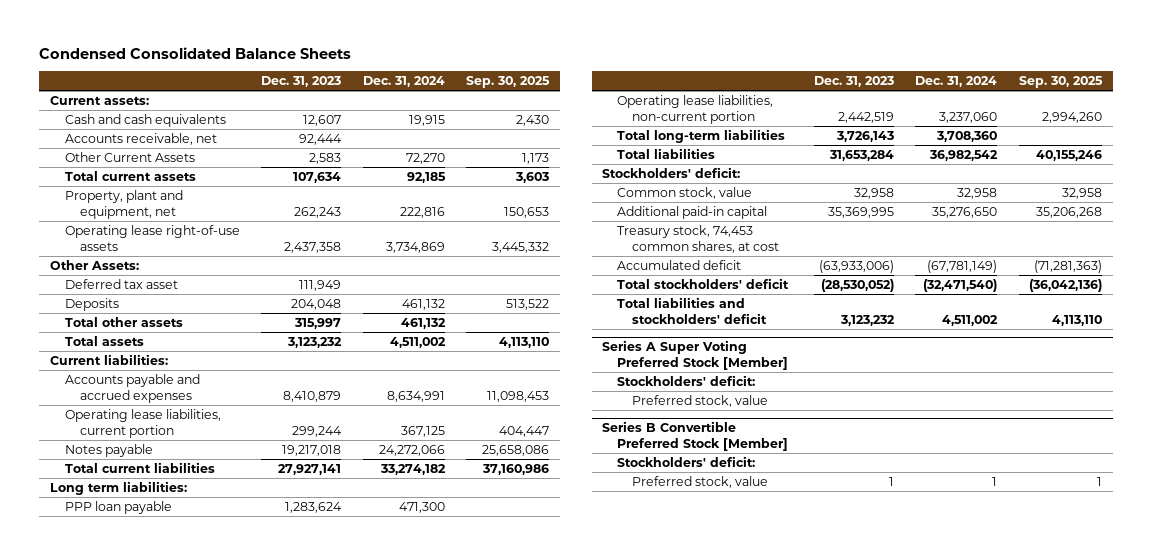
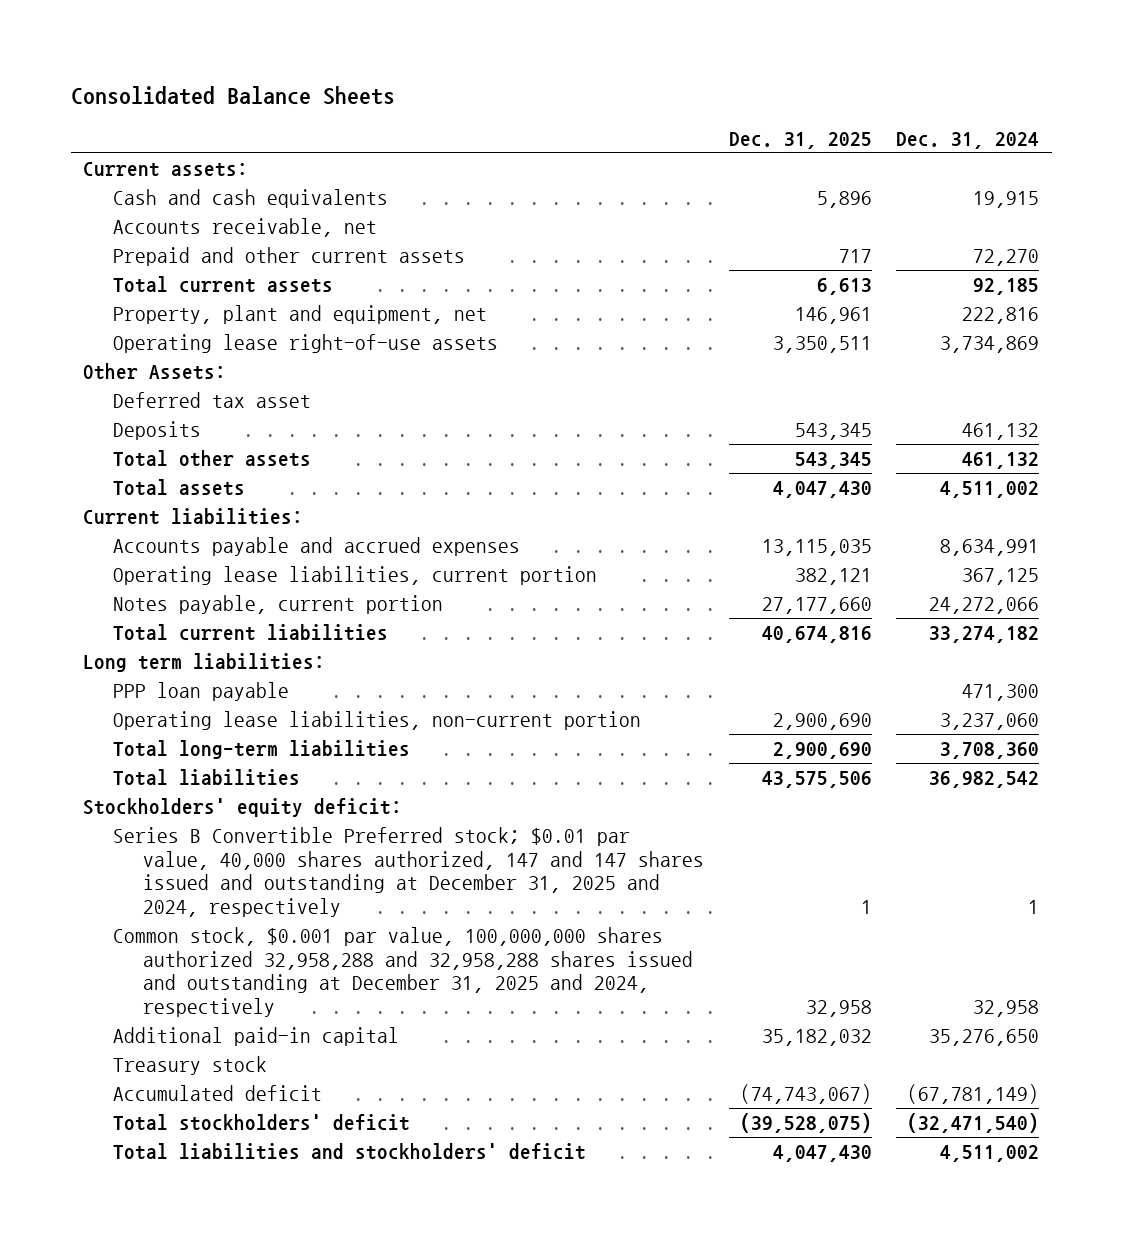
[39,46,352,59] Condensed Consolidated Balance Sheets -> [70,85,395,105] Consolidated Balance Sheets
[261,76,342,88] Dec. 31, 2023 -> none
[466,76,551,89] Sep. 30, 2025 -> none
none -> [728,131,872,149] Dec. 31, 2025
[64,151,195,162] Other Current Assets -> [113,247,466,267] Prepaid and other current assets
[64,443,153,457] Notes payable -> [113,595,444,615] Notes payable, current portion
[602,166,741,178] Stockholders' deficit: -> [83,798,403,818] Stockholders' equity deficit:
none -> [113,827,704,918] Series B Convertible Preferred stock; $0.01 par value, 40,000 shares authorized, 147 and 147 shares issued and outstanding at December 31, 2025 and 2024, respectively
[617,186,753,199] Common stock, value -> [113,927,693,1018] Common stock, $0.001 par value, 100,000,000 shares authorized 32,958,288 and 32,958,288 shares issued and outstanding at December 31, 2025 and 2024, respectively
[617,224,780,253] Treasury stock, 74,453 common shares, at cost -> [113,1056,268,1076] Treasury stock
[602,339,789,371] Series A Super Voting Preferred Stock [Member] -> none
[617,374,756,386] Stockholders' deficit: -> none
[632,394,769,407] Preferred stock, value -> none
[602,420,789,452] Series B Convertible Preferred Stock [Member] -> none
[617,455,756,467] Stockholders' deficit: -> none
[632,475,769,488] Preferred stock, value -> none

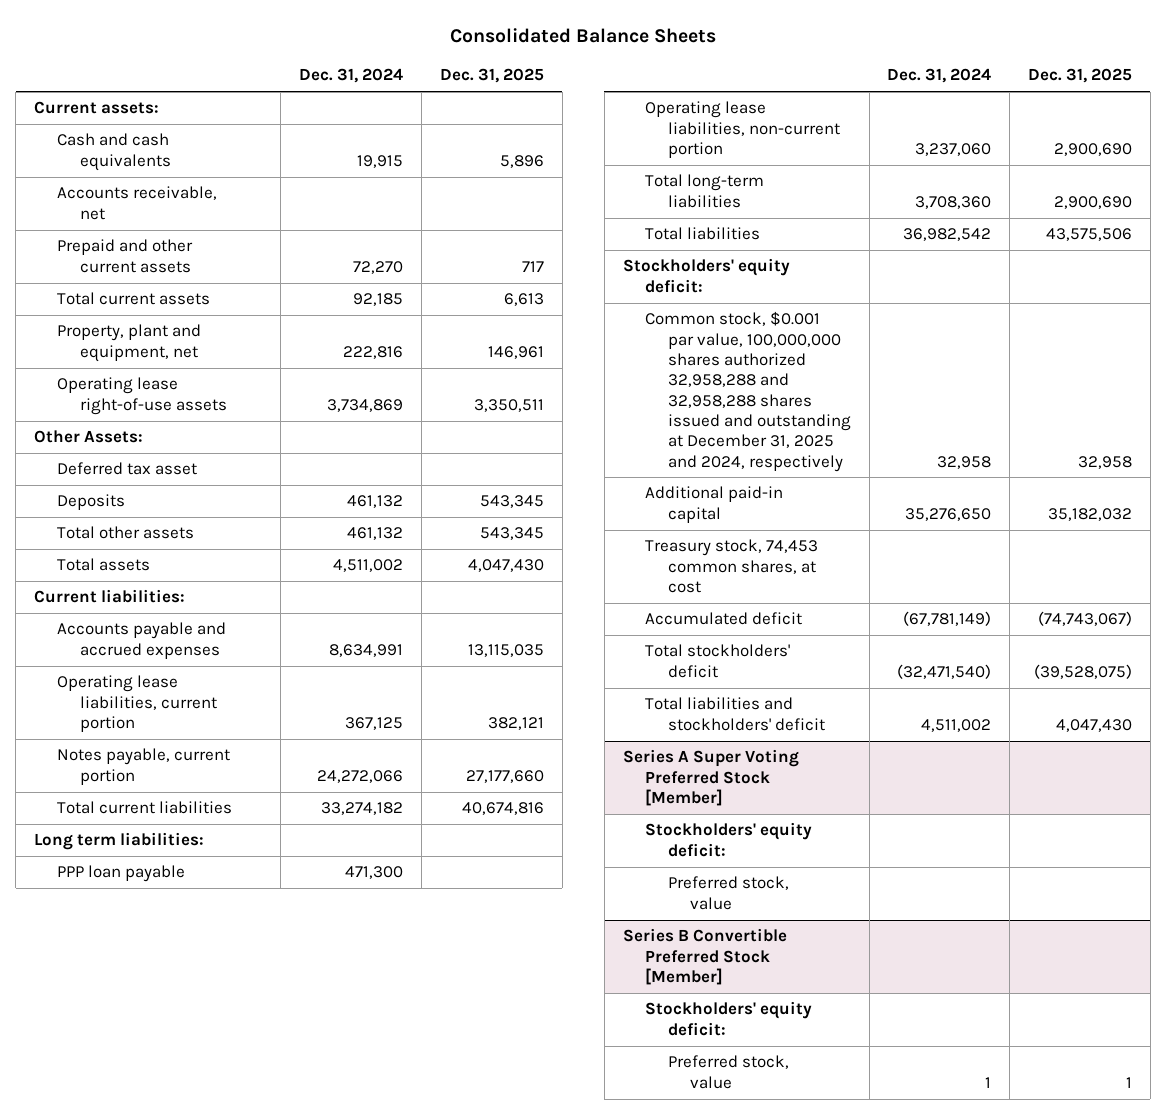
[113,827,704,918] Series B Convertible Preferred stock; $0.01 par value, 40,000 shares authorized, 147 and 147 shares issued and outstanding at December 31, 2025 and 2024, respectively -> none
[113,1056,268,1076] Treasury stock -> [645,539,819,594] Treasury stock, 74,453 common shares, at cost
none -> [622,749,799,807] Series A Super Voting Preferred Stock [Member]
none -> [645,822,813,857] Stockholders' equity deficit:
none -> [667,876,789,910] Preferred stock, value
none -> [622,928,787,986] Series B Convertible Preferred Stock [Member]
none -> [645,1001,813,1036] Stockholders' equity deficit:
none -> [667,1055,789,1089] Preferred stock, value

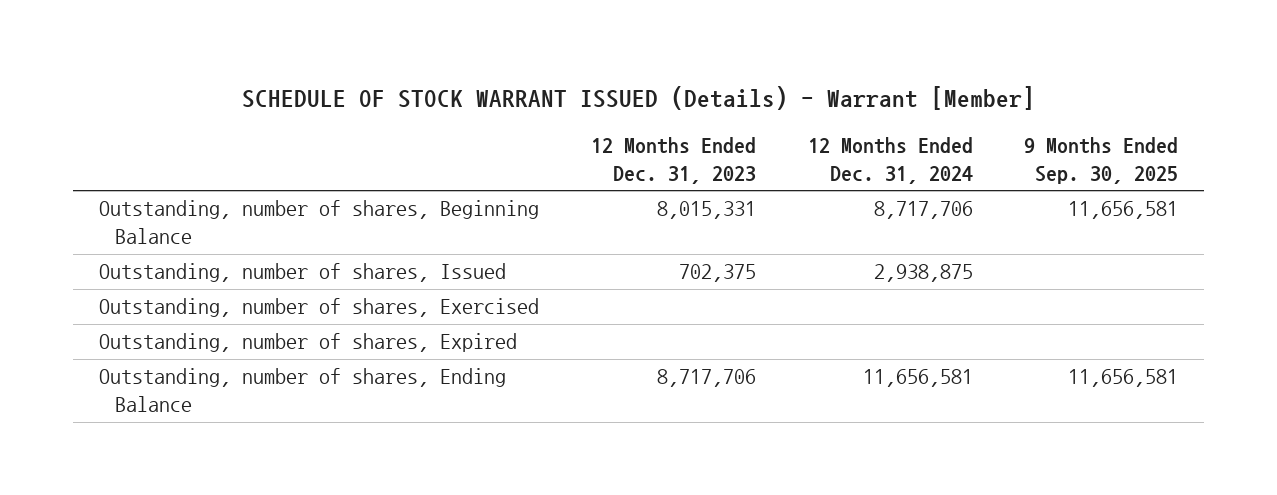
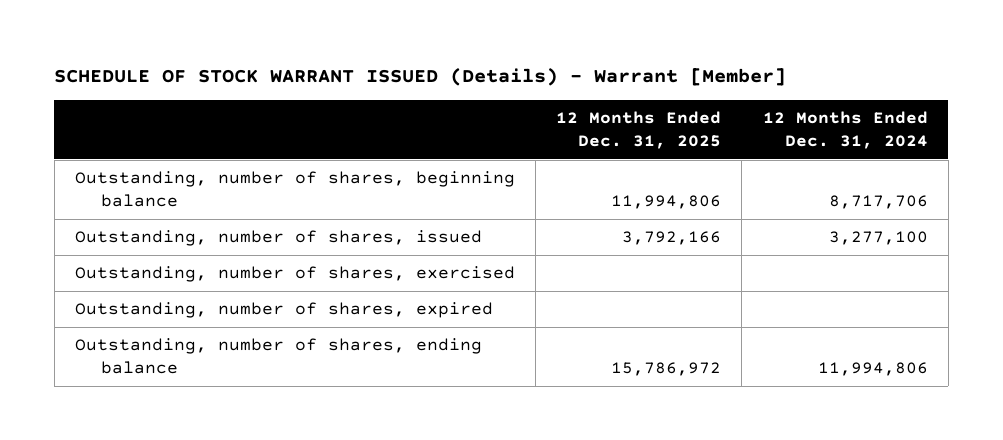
[590,137,756,184] 12 Months Ended Dec. 31, 2023 -> none
[1024,137,1179,184] 9 Months Ended Sep. 30, 2025 -> none
none -> [556,111,722,149] 12 Months Ended Dec. 31, 2025
[99,200,540,244] Outstanding, number of shares, Beginning Balance -> [74,171,515,207] Outstanding, number of shares, beginning balance
[99,263,507,283] Outstanding, number of shares, Issued -> [74,230,482,247] Outstanding, number of shares, issued
[873,264,973,283] 2,938,875 -> [828,231,928,246] 3,277,100
[99,298,540,318] Outstanding, number of shares, Exercised -> [74,266,515,283] Outstanding, number of shares, exercised
[99,333,518,353] Outstanding, number of shares, Expired -> [74,302,493,319] Outstanding, number of shares, expired
[99,368,507,412] Outstanding, number of shares, Ending Balance -> [74,338,482,374] Outstanding, number of shares, ending balance
[862,369,973,388] 11,656,581 -> [817,361,928,376] 11,994,806

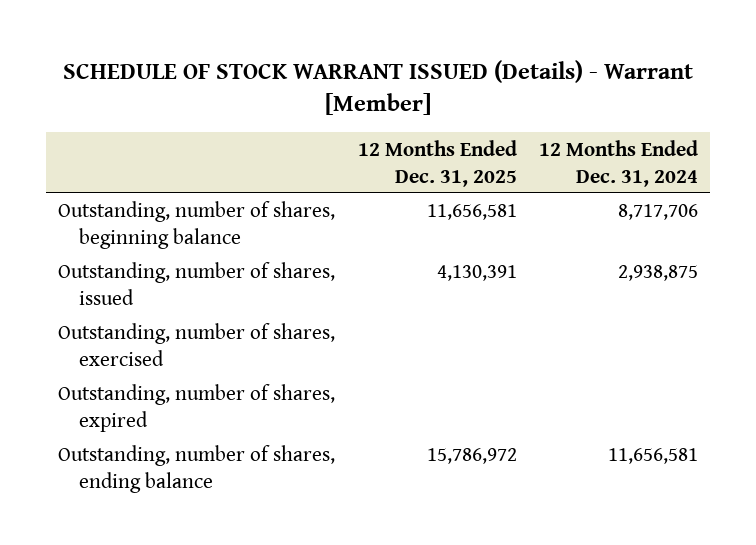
[611,194,722,209] 11,994,806 -> [426,204,517,221] 11,656,581
[622,231,722,246] 3,792,166 -> [436,265,517,282] 4,130,391
[828,231,928,246] 3,277,100 -> [618,265,699,282] 2,938,875
[817,361,928,376] 11,994,806 -> [608,448,699,465] 11,656,581

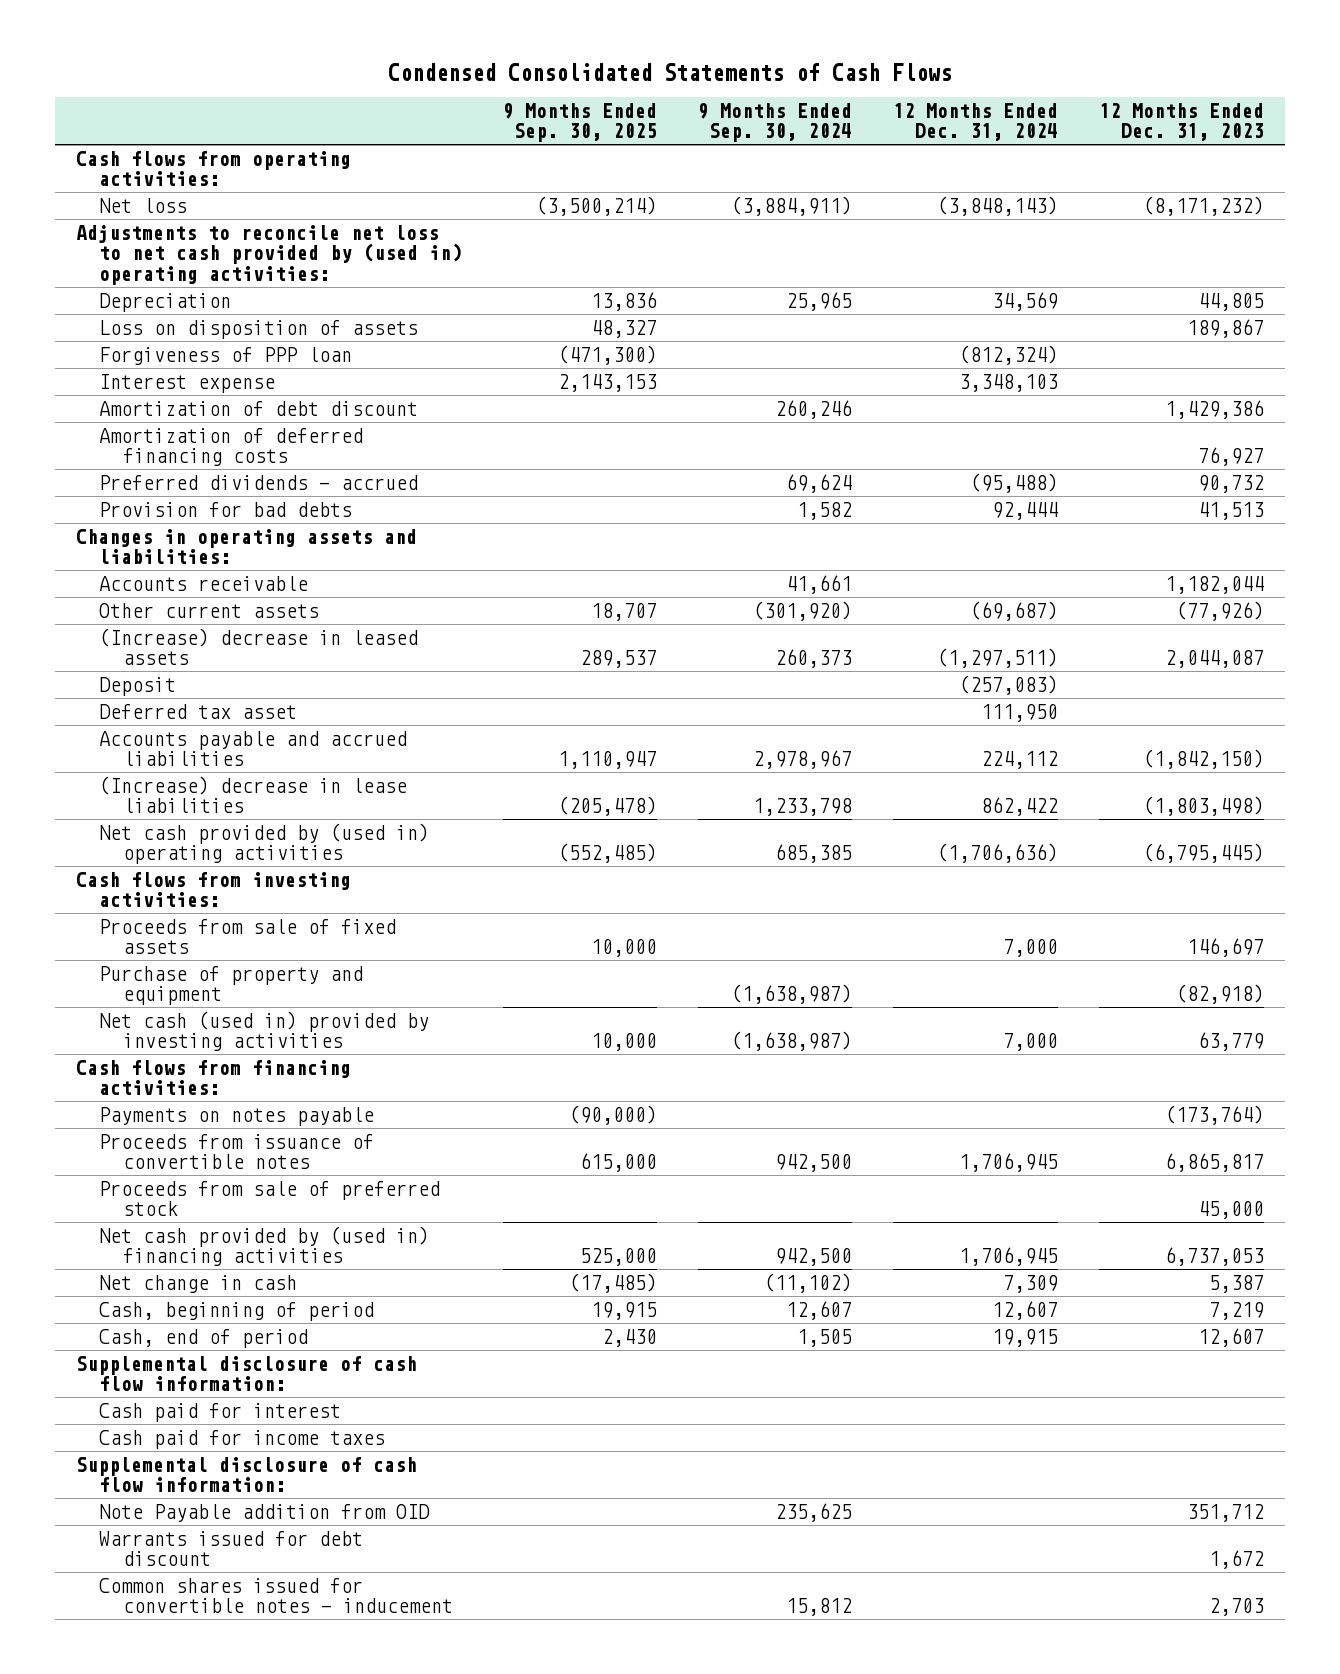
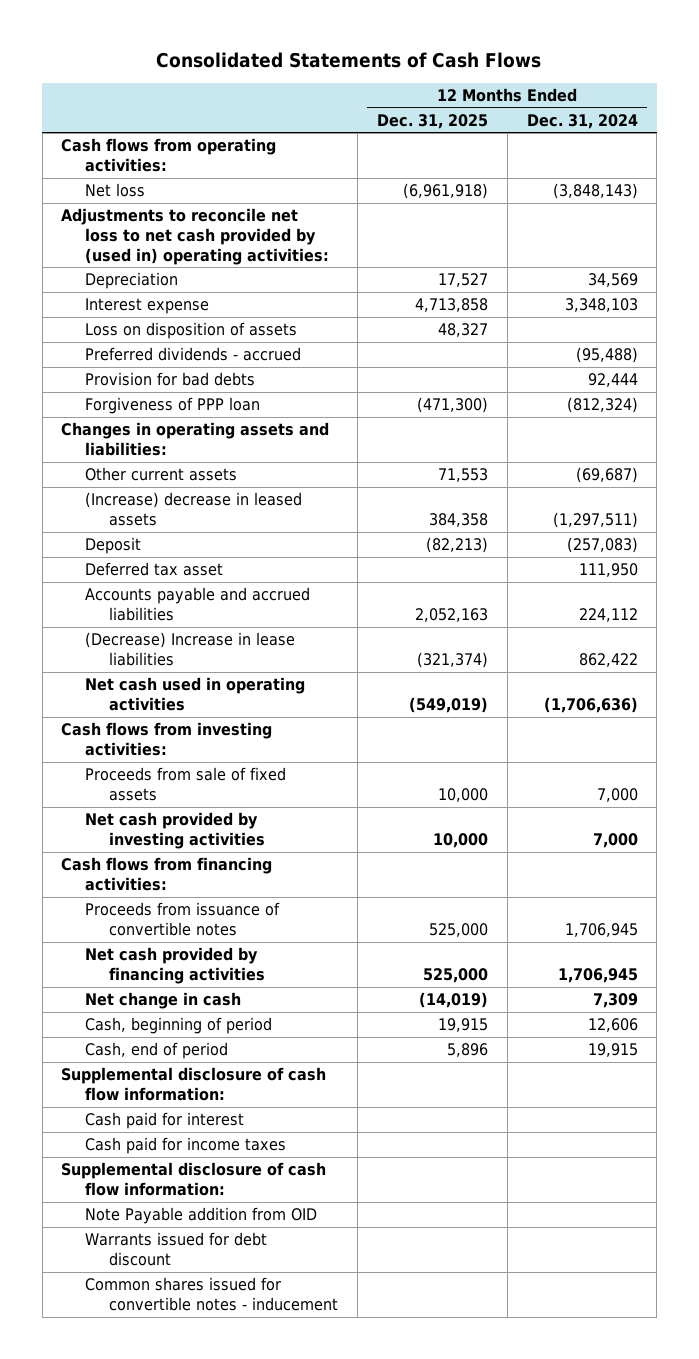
[388,62,953,81] Condensed Consolidated Statements of Cash Flows -> [156,51,542,68] Consolidated Statements of Cash Flows
[503,102,658,143] 9 Months Ended Sep. 30, 2025 -> none
[698,102,853,143] 9 Months Ended Sep. 30, 2024 -> none
[1099,102,1265,142] 12 Months Ended Dec. 31, 2023 -> none
none -> [376,113,488,129] Dec. 31, 2025
[99,400,419,416] Amortization of debt discount -> none
[99,427,364,467] Amortization of deferred financing costs -> none
[99,319,419,339] Loss on disposition of assets -> [85,322,298,340] Loss on disposition of assets
[99,346,353,365] Forgiveness of PPP loan -> [85,397,261,415] Forgiveness of PPP loan
[99,575,309,591] Accounts receivable -> none
[99,775,408,814] (Increase) decrease in lease liabilities -> [85,632,296,667] (Decrease) Increase in lease liabilities
[99,822,430,865] Net cash provided by (used in) operating activities -> [85,677,306,712] Net cash used in operating activities
[99,965,364,1006] Purchase of property and equipment -> none
[99,1010,430,1052] Net cash (used in) provided by investing activities -> [85,812,265,850] Net cash provided by investing activities
[99,1106,375,1126] Payments on notes payable -> none
[99,1180,441,1217] Proceeds from sale of preferred stock -> none
[99,1225,430,1267] Net cash provided by (used in) financing activities -> [85,947,265,985] Net cash provided by financing activities
[992,1300,1059,1320] 12,607 -> [587,1018,638,1033] 12,606

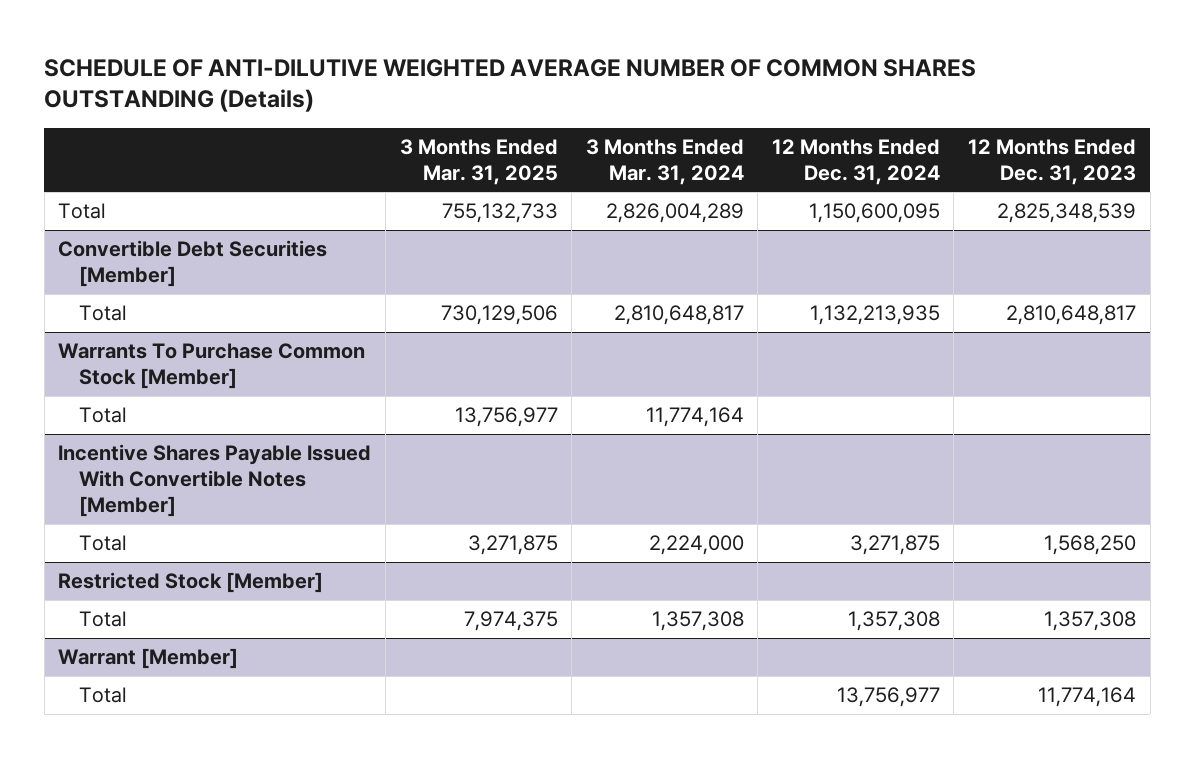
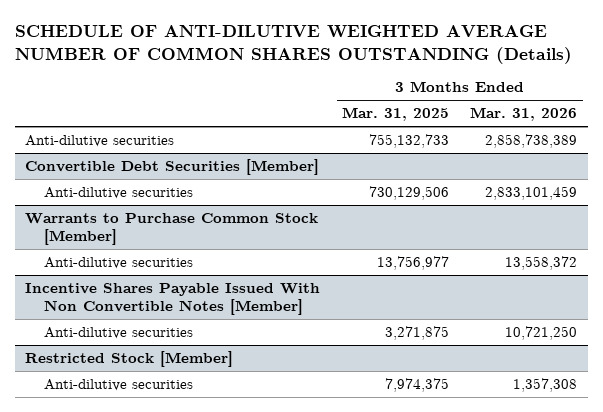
[585,138,744,185] 3 Months Ended Mar. 31, 2024 -> none
[771,138,940,185] 12 Months Ended Dec. 31, 2024 -> none
[968,138,1137,185] 12 Months Ended Dec. 31, 2023 -> none
none -> [470,107,578,122] Mar. 31, 2026
[58,203,106,220] Total -> [25,134,175,147] Anti-dilutive securities
[79,305,127,322] Total -> [43,186,193,199] Anti-dilutive securities
[58,343,366,390] Warrants To Purchase Common Stock [Member] -> [25,212,319,245] Warrants to Purchase Common Stock [Member]
[79,407,127,424] Total -> [43,256,193,269] Anti-dilutive securities
[58,444,372,517] Incentive Shares Payable Issued With Convertible Notes [Member] -> [25,282,321,315] Incentive Shares Payable Issued With Non Convertible Notes [Member]
[79,535,127,552] Total -> [43,326,193,339] Anti-dilutive securities
[58,648,239,670] Warrant [Member] -> none
[79,687,127,704] Total -> none
[79,611,127,628] Total -> [43,378,193,391] Anti-dilutive securities

